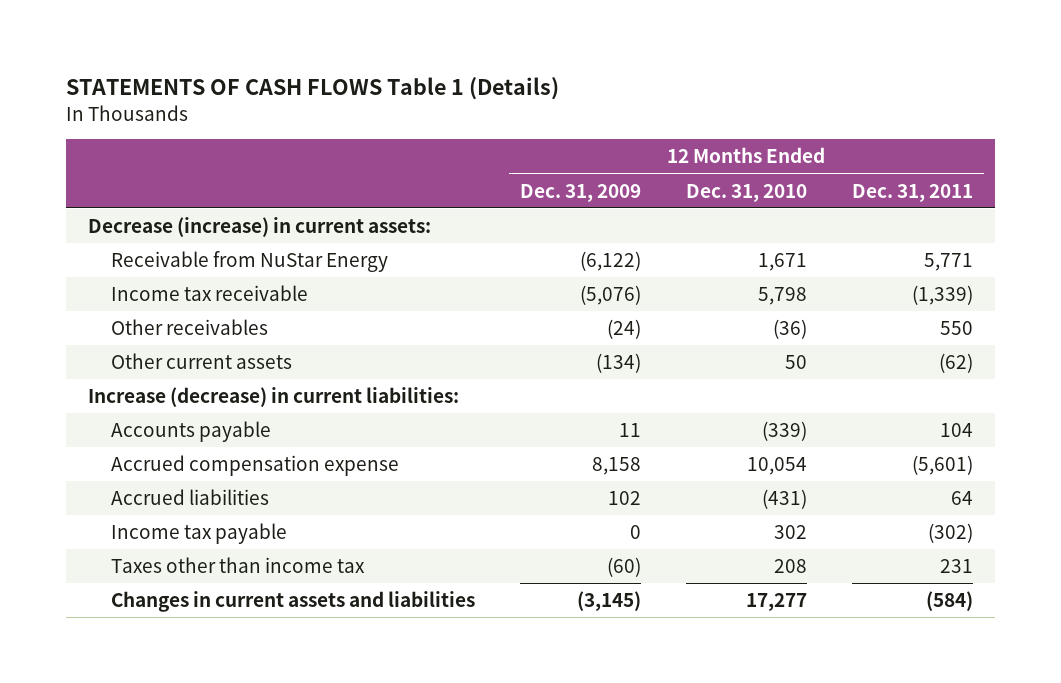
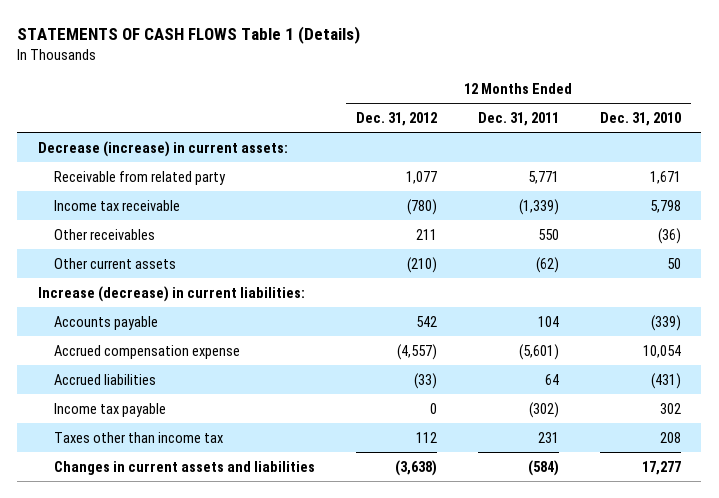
[519,183,641,202] Dec. 31, 2009 -> none
none -> [356,112,438,127] Dec. 31, 2012
[110,250,388,272] Receivable from NuStar Energy -> [54,170,227,185] Receivable from related party

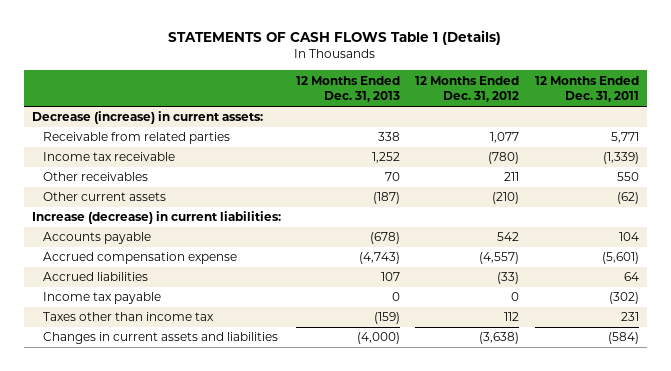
[599,112,681,127] Dec. 31, 2010 -> none
none -> [296,75,401,103] 12 Months Ended Dec. 31, 2013
[54,170,227,185] Receivable from related party -> [43,132,231,145] Receivable from related parties

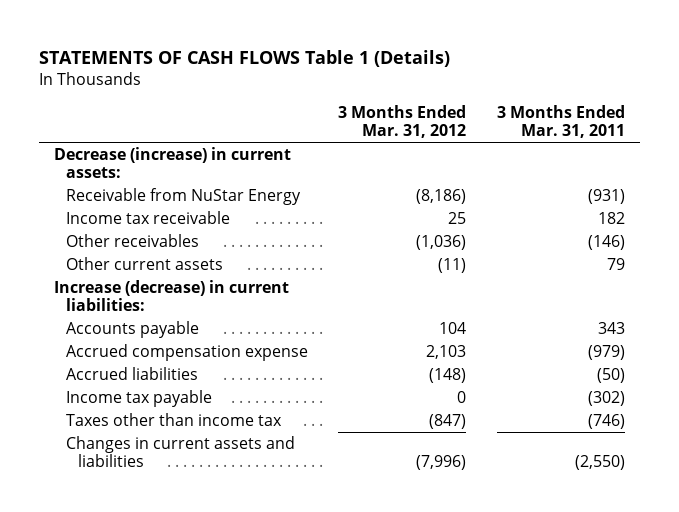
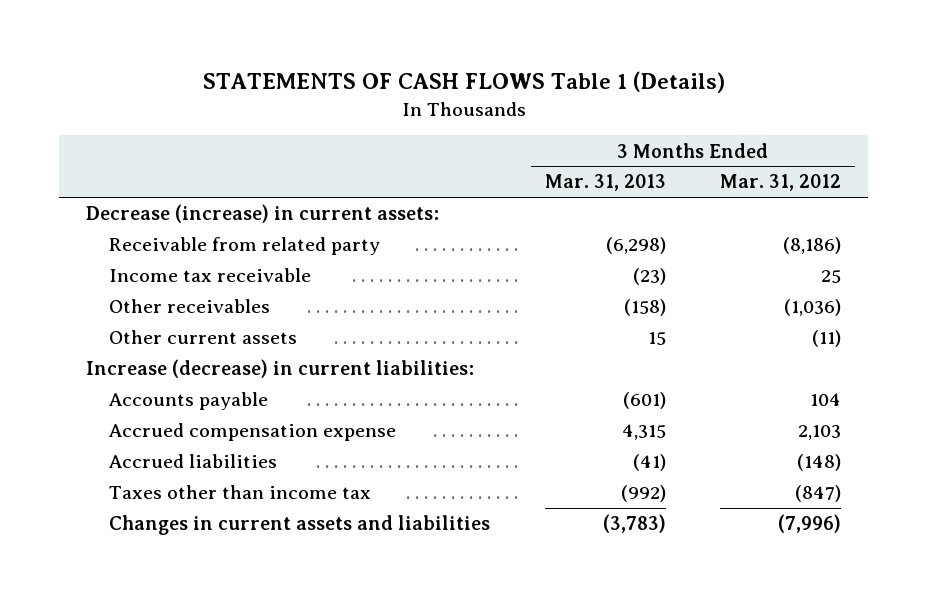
[496,105,625,139] 3 Months Ended Mar. 31, 2011 -> none
none -> [544,174,666,192] Mar. 31, 2013
[66,187,302,205] Receivable from NuStar Energy -> [109,237,381,256] Receivable from related party
[66,389,213,407] Income tax payable -> none

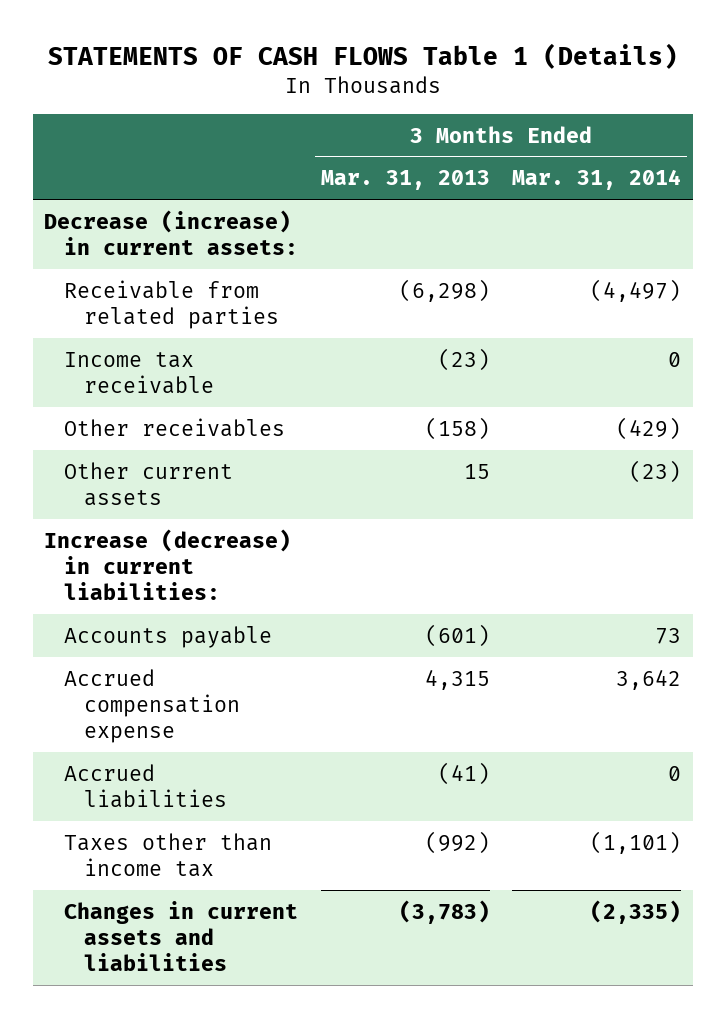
[720,174,842,192] Mar. 31, 2012 -> none
none -> [512,169,682,191] Mar. 31, 2014
[109,237,381,256] Receivable from related party -> [63,279,279,329] Receivable from related parties

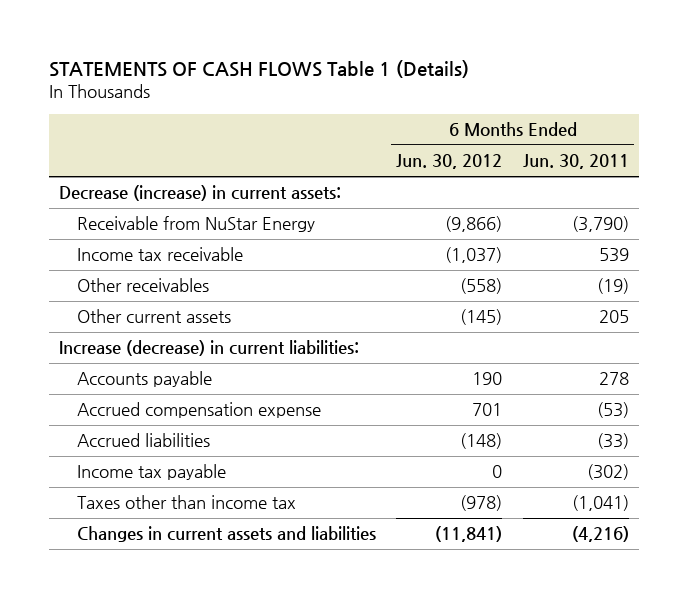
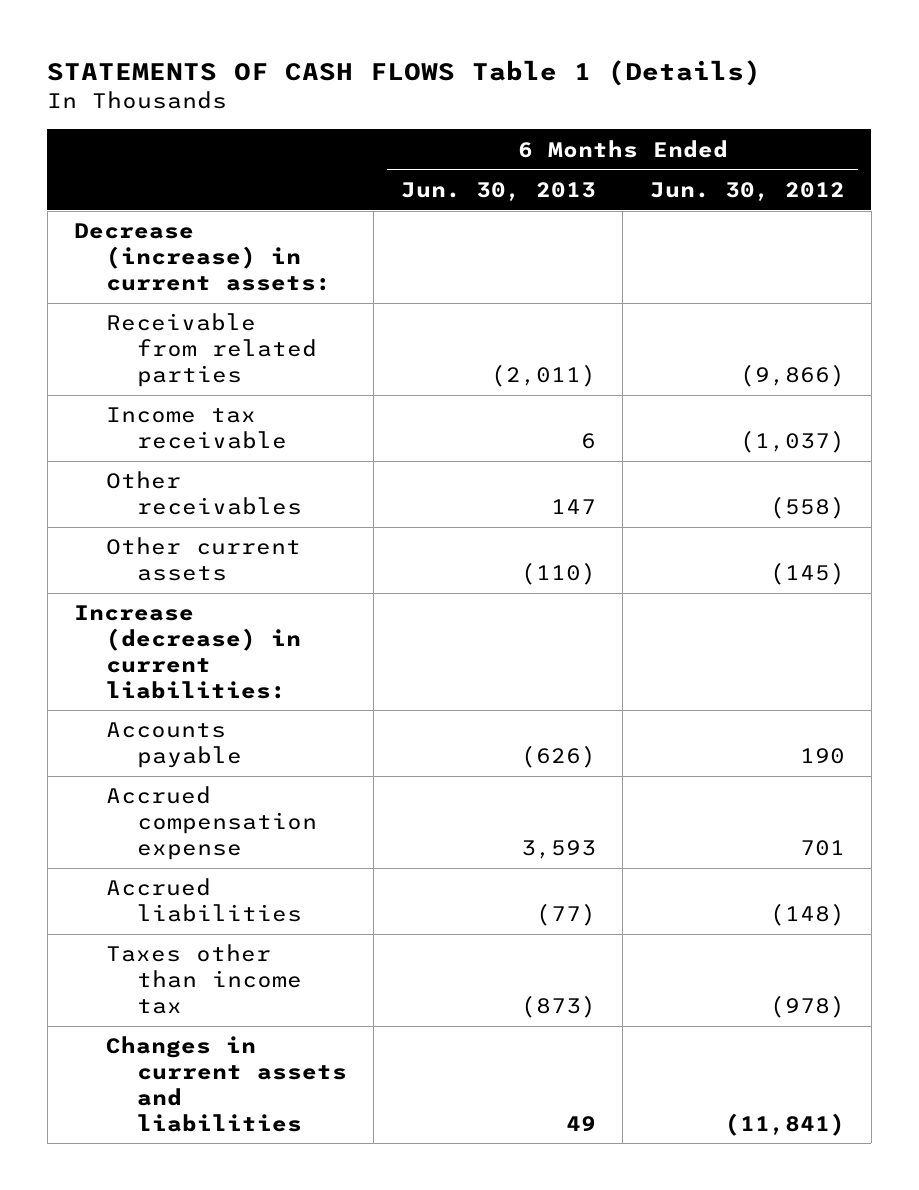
[522,154,629,170] Jun. 30, 2011 -> none
none -> [400,182,596,202] Jun. 30, 2013
[76,216,315,233] Receivable from NuStar Energy -> [105,313,318,387] Receivable from related parties
[76,464,226,481] Income tax payable -> none

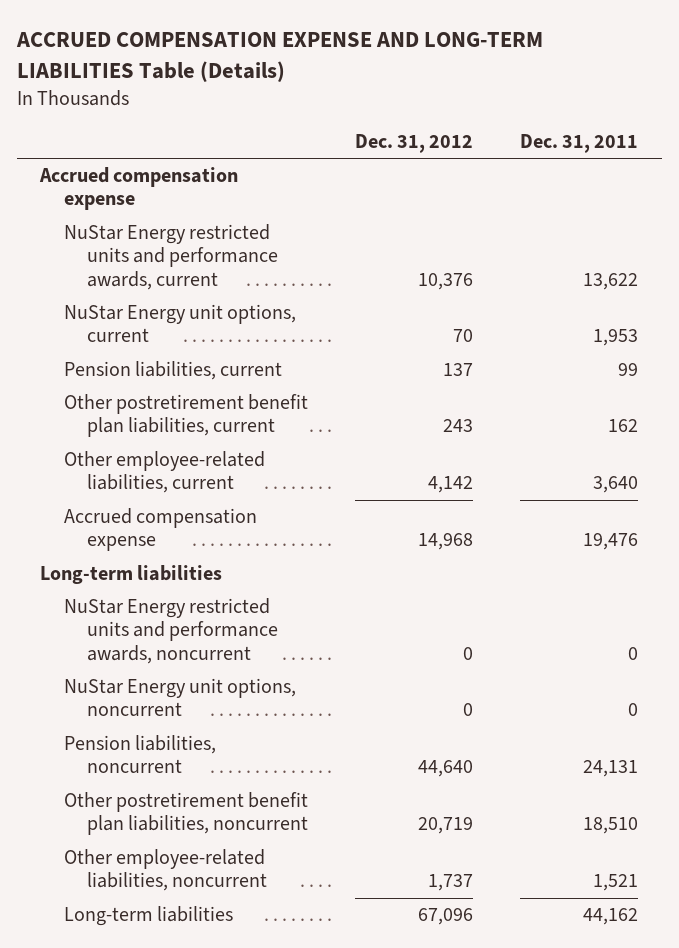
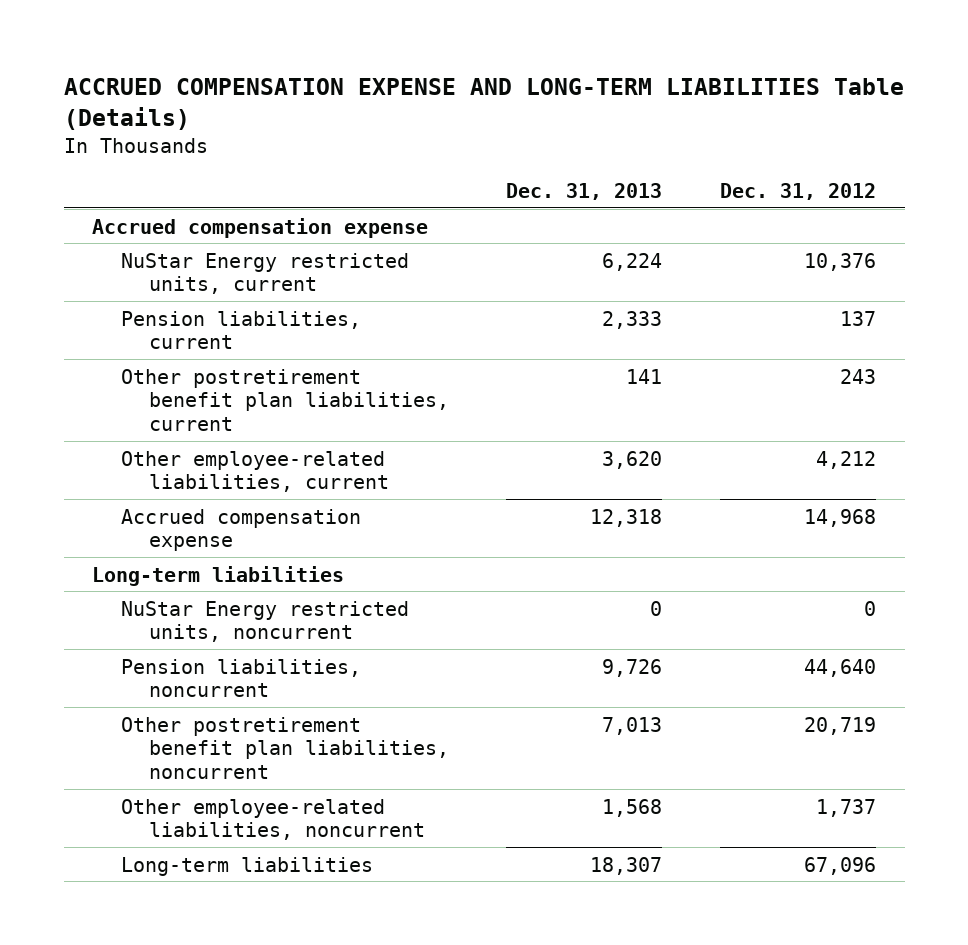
[520,133,639,153] Dec. 31, 2011 -> none
none -> [506,182,663,200] Dec. 31, 2013
[63,304,296,343] NuStar Energy unit options, current -> none
[63,224,279,290] NuStar Energy restricted units and performance awards, current -> [120,252,409,295] NuStar Energy restricted units, current
[428,476,474,494] 4,142 -> [815,450,876,469] 4,212
[63,678,296,717] NuStar Energy unit options, noncurrent -> none
[63,598,279,664] NuStar Energy restricted units and performance awards, noncurrent -> [120,600,409,643] NuStar Energy restricted units, noncurrent

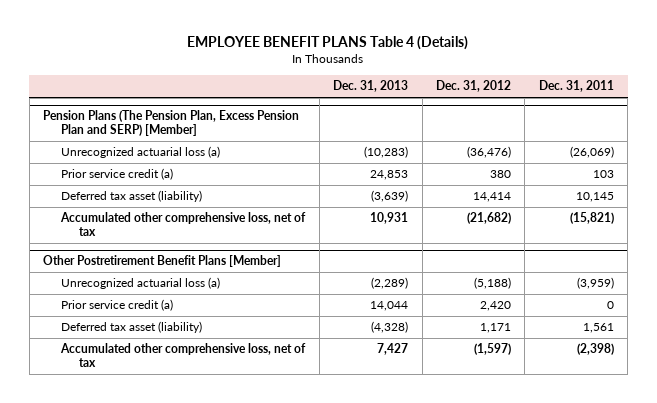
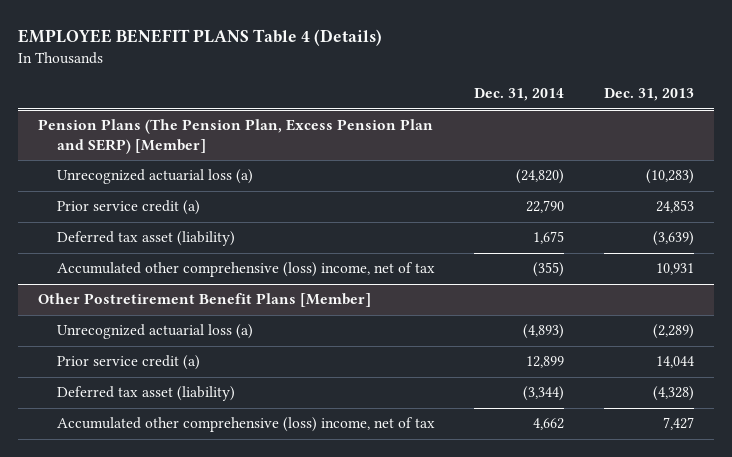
[435,80,511,93] Dec. 31, 2012 -> none
[538,80,614,93] Dec. 31, 2011 -> none
none -> [474,88,565,102] Dec. 31, 2014
[60,212,307,237] Accumulated other comprehensive loss, net of tax -> [56,262,435,278] Accumulated other comprehensive (loss) income, net of tax
[60,343,307,368] Accumulated other comprehensive loss, net of tax -> [56,417,435,433] Accumulated other comprehensive (loss) income, net of tax

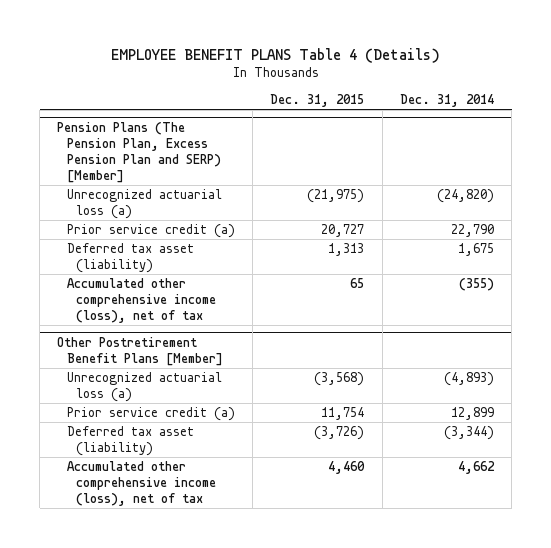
[603,88,694,102] Dec. 31, 2013 -> none
none -> [270,94,365,108] Dec. 31, 2015
[56,262,435,278] Accumulated other comprehensive (loss) income, net of tax -> [66,278,217,323] Accumulated other comprehensive income (loss), net of tax
[56,417,435,433] Accumulated other comprehensive (loss) income, net of tax -> [66,461,217,506] Accumulated other comprehensive income (loss), net of tax

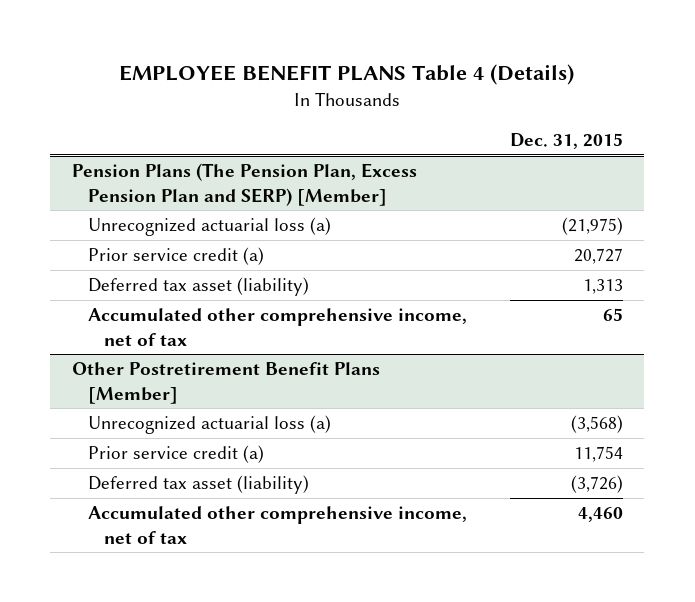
[399,94,494,108] Dec. 31, 2014 -> none
[66,278,217,323] Accumulated other comprehensive income (loss), net of tax -> [87,308,467,346] Accumulated other comprehensive income, net of tax
[66,461,217,506] Accumulated other comprehensive income (loss), net of tax -> [87,506,467,544] Accumulated other comprehensive income, net of tax

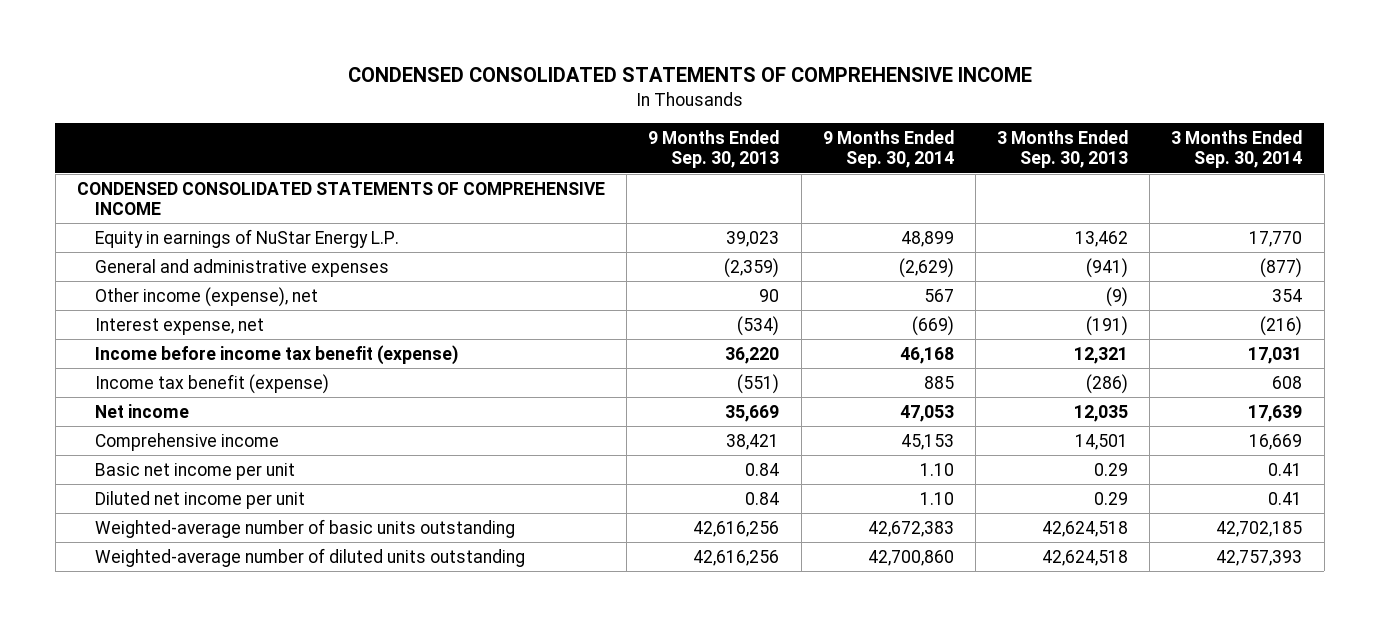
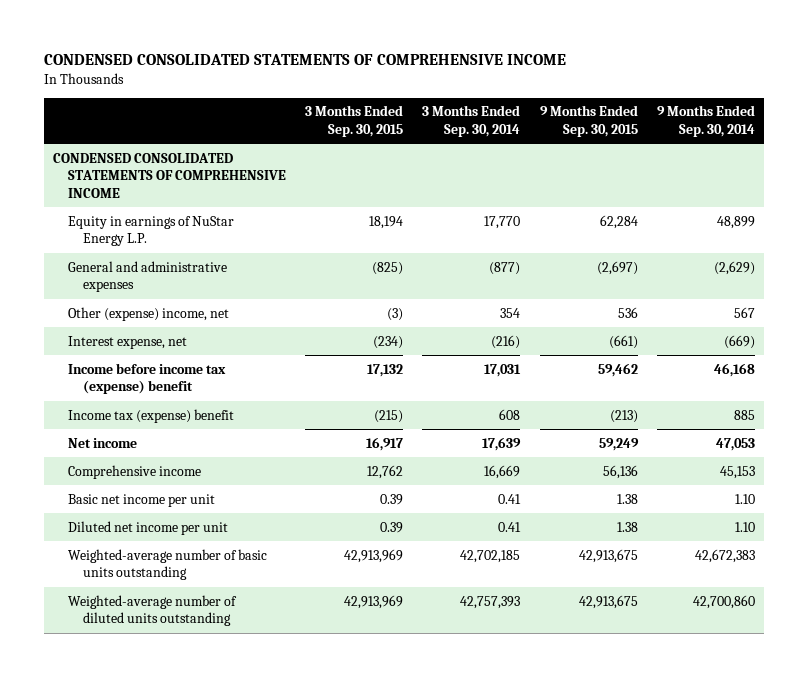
[648,130,780,169] 9 Months Ended Sep. 30, 2013 -> none
[997,130,1129,169] 3 Months Ended Sep. 30, 2013 -> none
none -> [305,105,404,137] 3 Months Ended Sep. 30, 2015
none -> [539,105,638,137] 9 Months Ended Sep. 30, 2015
[95,286,319,307] Other income (expense), net -> [68,306,230,321] Other (expense) income, net
[95,344,459,365] Income before income tax benefit (expense) -> [68,362,227,395] Income before income tax (expense) benefit
[95,373,330,394] Income tax benefit (expense) -> [68,408,235,423] Income tax (expense) benefit

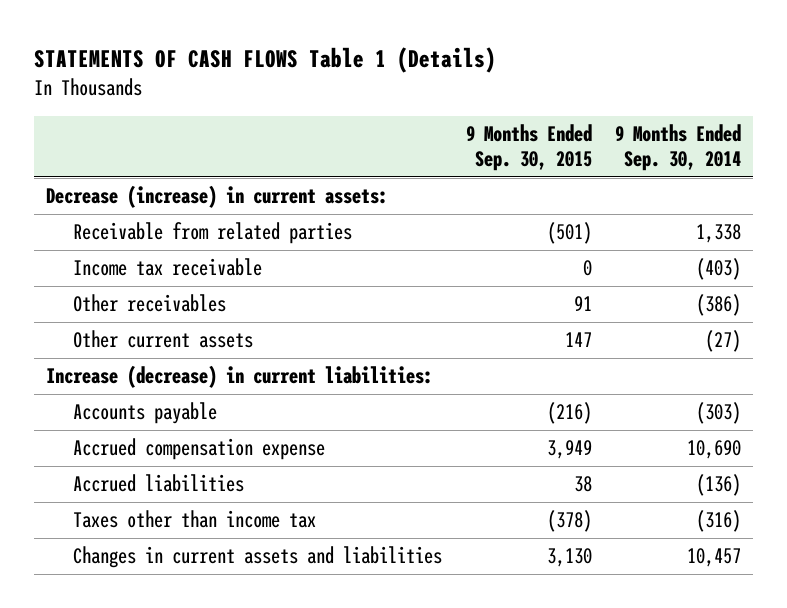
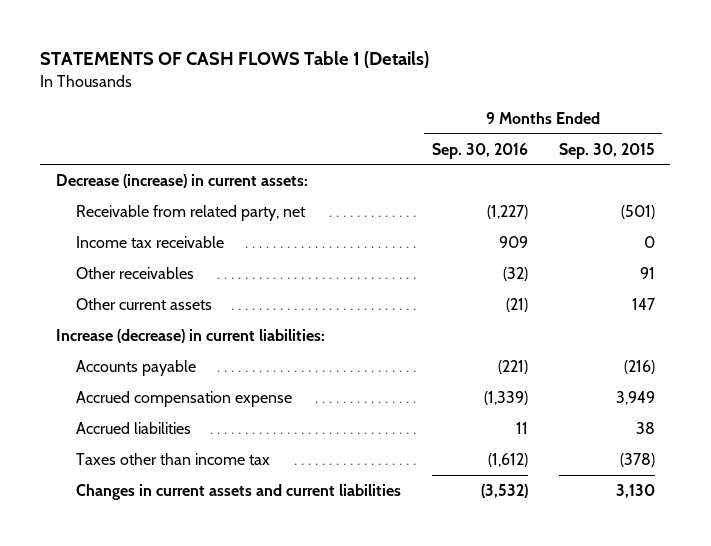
[615,123,742,172] 9 Months Ended Sep. 30, 2014 -> none
none -> [431,142,528,159] Sep. 30, 2016
[73,222,353,245] Receivable from related parties -> [75,204,306,221] Receivable from related party, net
[73,546,443,569] Changes in current assets and liabilities -> [75,483,401,500] Changes in current assets and current liabilities

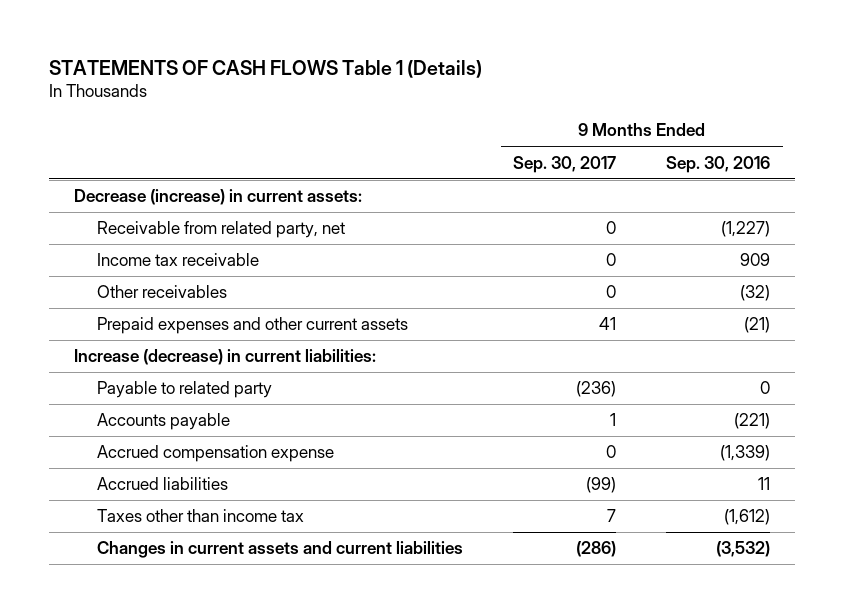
[558,142,655,159] Sep. 30, 2015 -> none
none -> [513,155,617,173] Sep. 30, 2017
[75,297,212,310] Other current assets -> [97,317,409,335] Prepaid expenses and other current assets
none -> [97,381,273,399] Payable to related party

